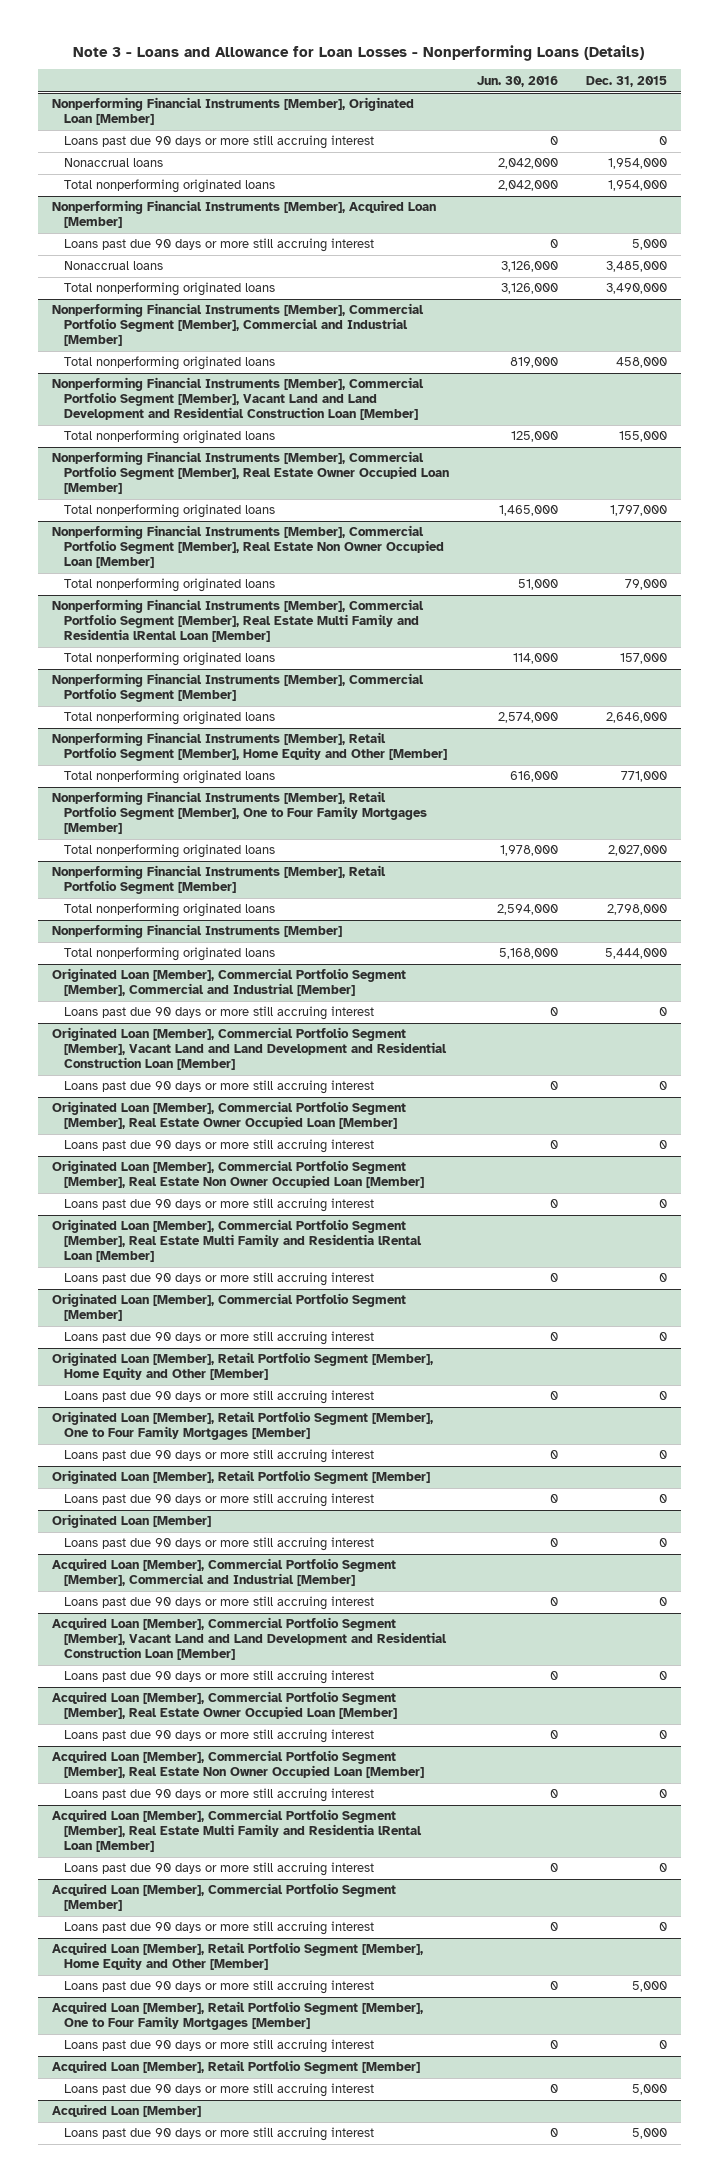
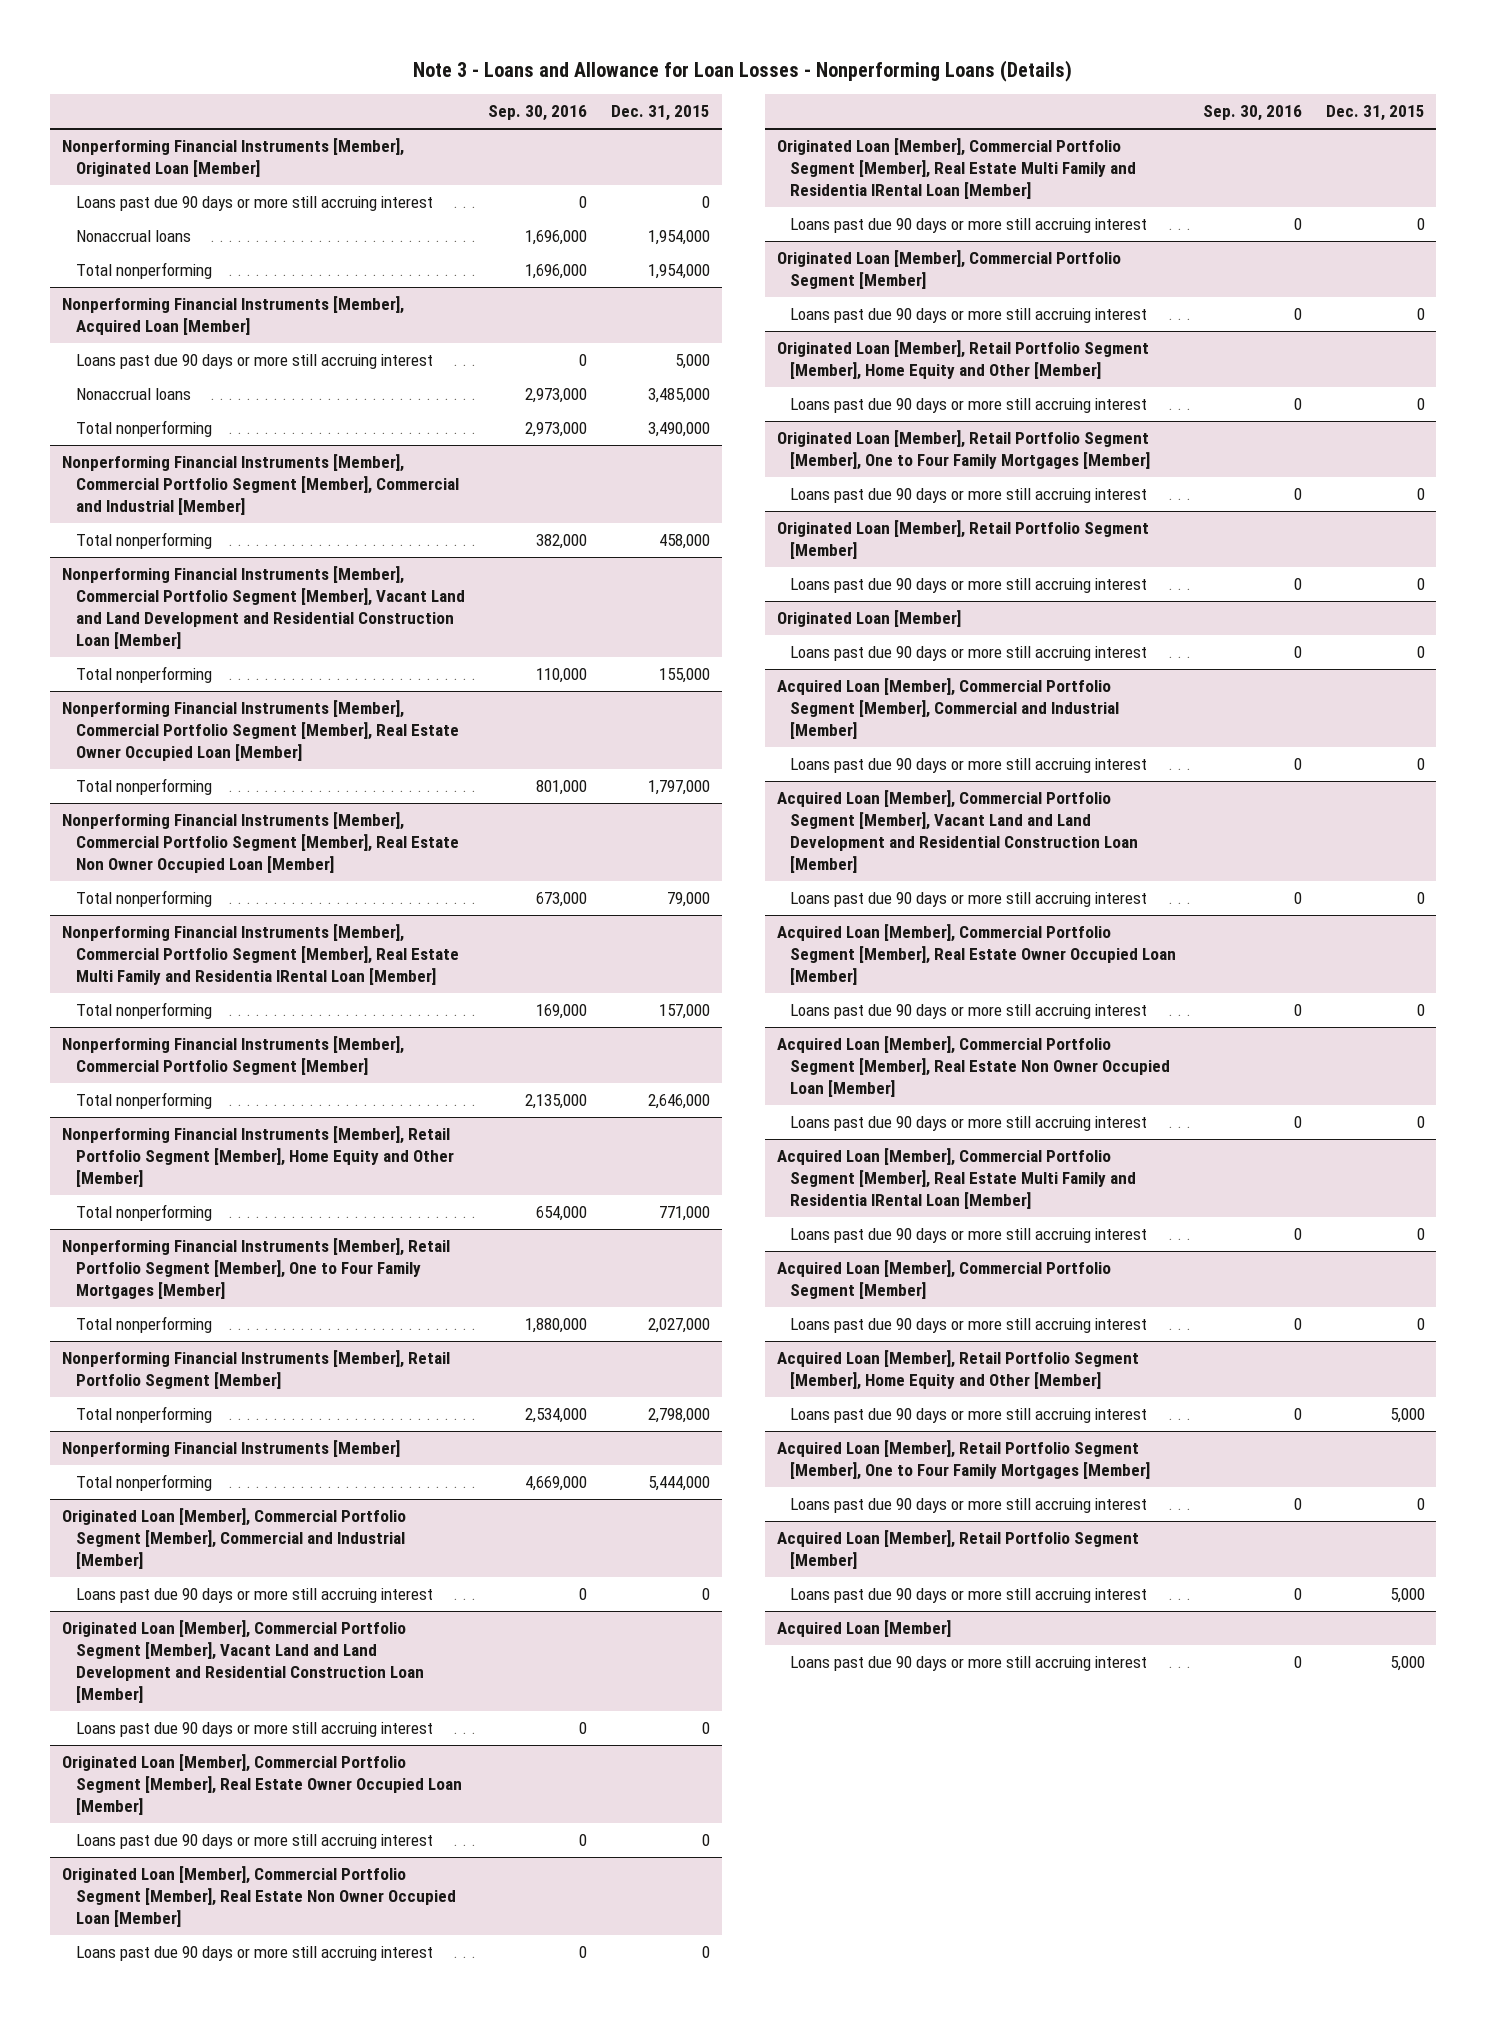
[476,75,558,87] Jun. 30, 2016 -> none
none -> [488,105,588,122] Sep. 30, 2016
[63,179,275,194] Total nonperforming originated loans -> [75,262,212,280] Total nonperforming
[63,282,275,297] Total nonperforming originated loans -> [75,420,212,438] Total nonperforming
[63,356,275,371] Total nonperforming originated loans -> [75,532,212,550] Total nonperforming
[63,430,275,445] Total nonperforming originated loans -> [75,666,212,684] Total nonperforming
[63,504,275,519] Total nonperforming originated loans -> [75,778,212,796] Total nonperforming
[63,578,275,593] Total nonperforming originated loans -> [75,890,212,908] Total nonperforming
[63,652,275,667] Total nonperforming originated loans -> [75,1002,212,1020] Total nonperforming
[63,711,275,726] Total nonperforming originated loans -> [75,1092,212,1110] Total nonperforming
[63,770,275,785] Total nonperforming originated loans -> [75,1204,212,1222] Total nonperforming
[63,844,275,859] Total nonperforming originated loans -> [75,1316,212,1334] Total nonperforming
[63,903,275,918] Total nonperforming originated loans -> [75,1406,212,1424] Total nonperforming
[63,947,275,962] Total nonperforming originated loans -> [75,1474,212,1492] Total nonperforming

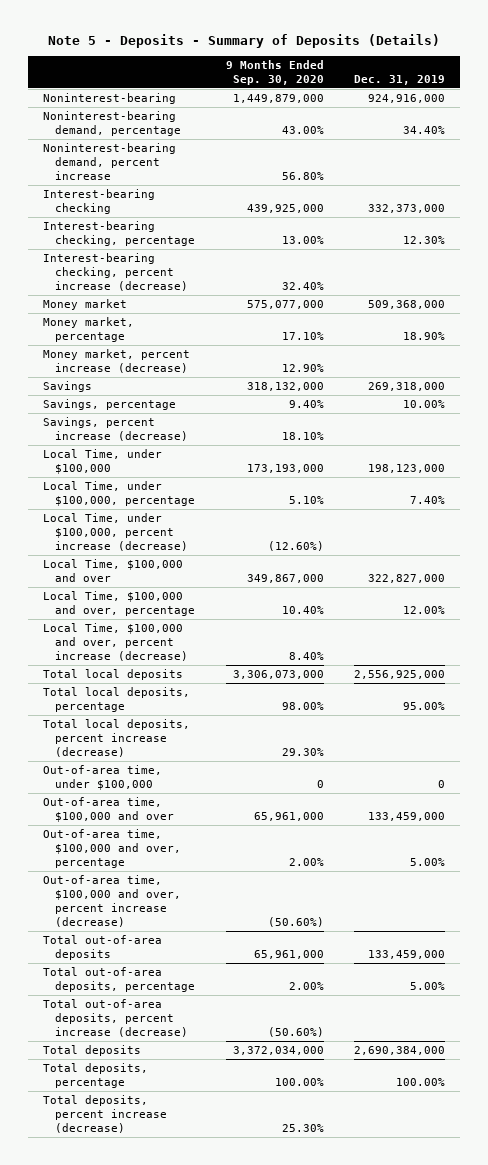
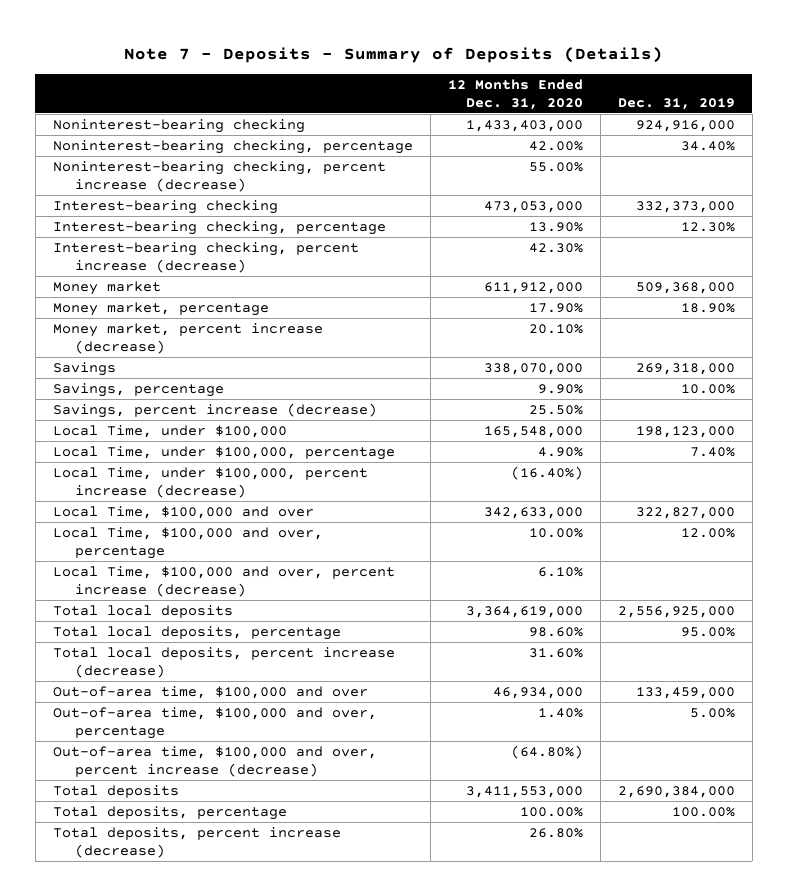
[47,33,440,48] Note 5 - Deposits - Summary of Deposits (Details) -> [123,46,663,63] Note 7 - Deposits - Summary of Deposits (Details)
[225,59,324,85] 9 Months Ended Sep. 30, 2020 -> none
none -> [447,79,583,110] 12 Months Ended Dec. 31, 2020
[42,92,176,104] Noninterest-bearing -> [52,119,305,134] Noninterest-bearing checking
[42,110,182,137] Noninterest-bearing demand, percentage -> [52,140,413,155] Noninterest-bearing checking, percentage
[42,142,176,181] Noninterest-bearing demand, percent increase -> [52,161,386,192] Noninterest-bearing checking, percent increase (decrease)
[42,764,162,791] Out-of-area time, under $100,000 -> none
[42,934,162,961] Total out-of-area deposits -> none
[42,966,196,993] Total out-of-area deposits, percentage -> none
[42,998,189,1038] Total out-of-area deposits, percent increase (decrease) -> none

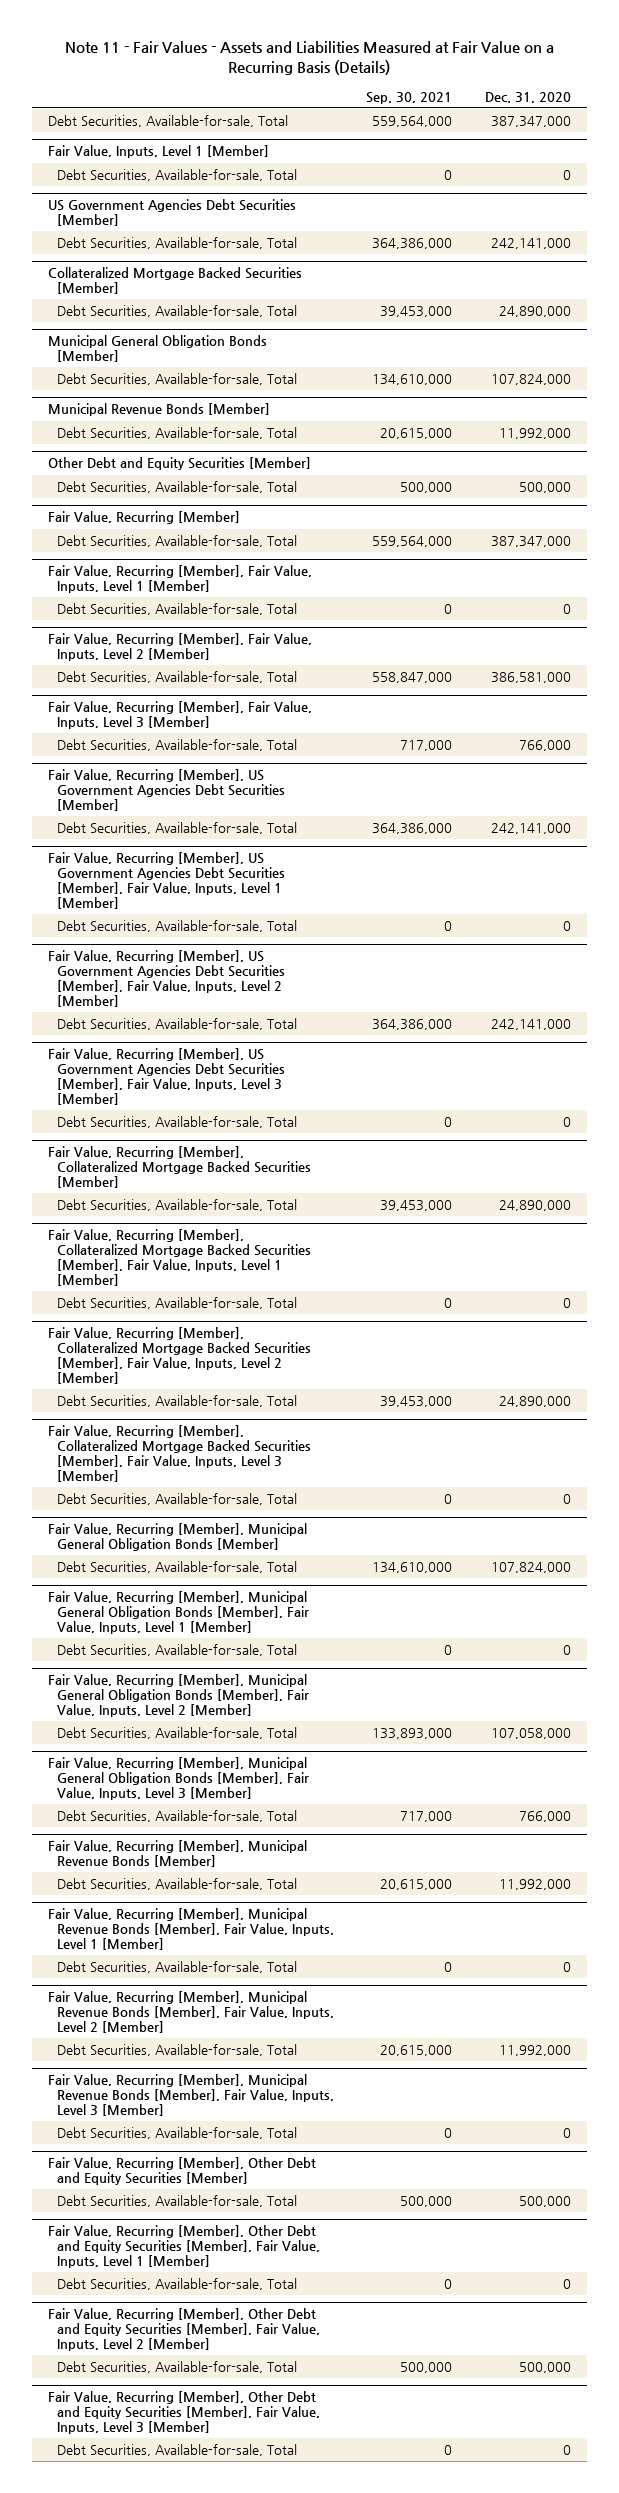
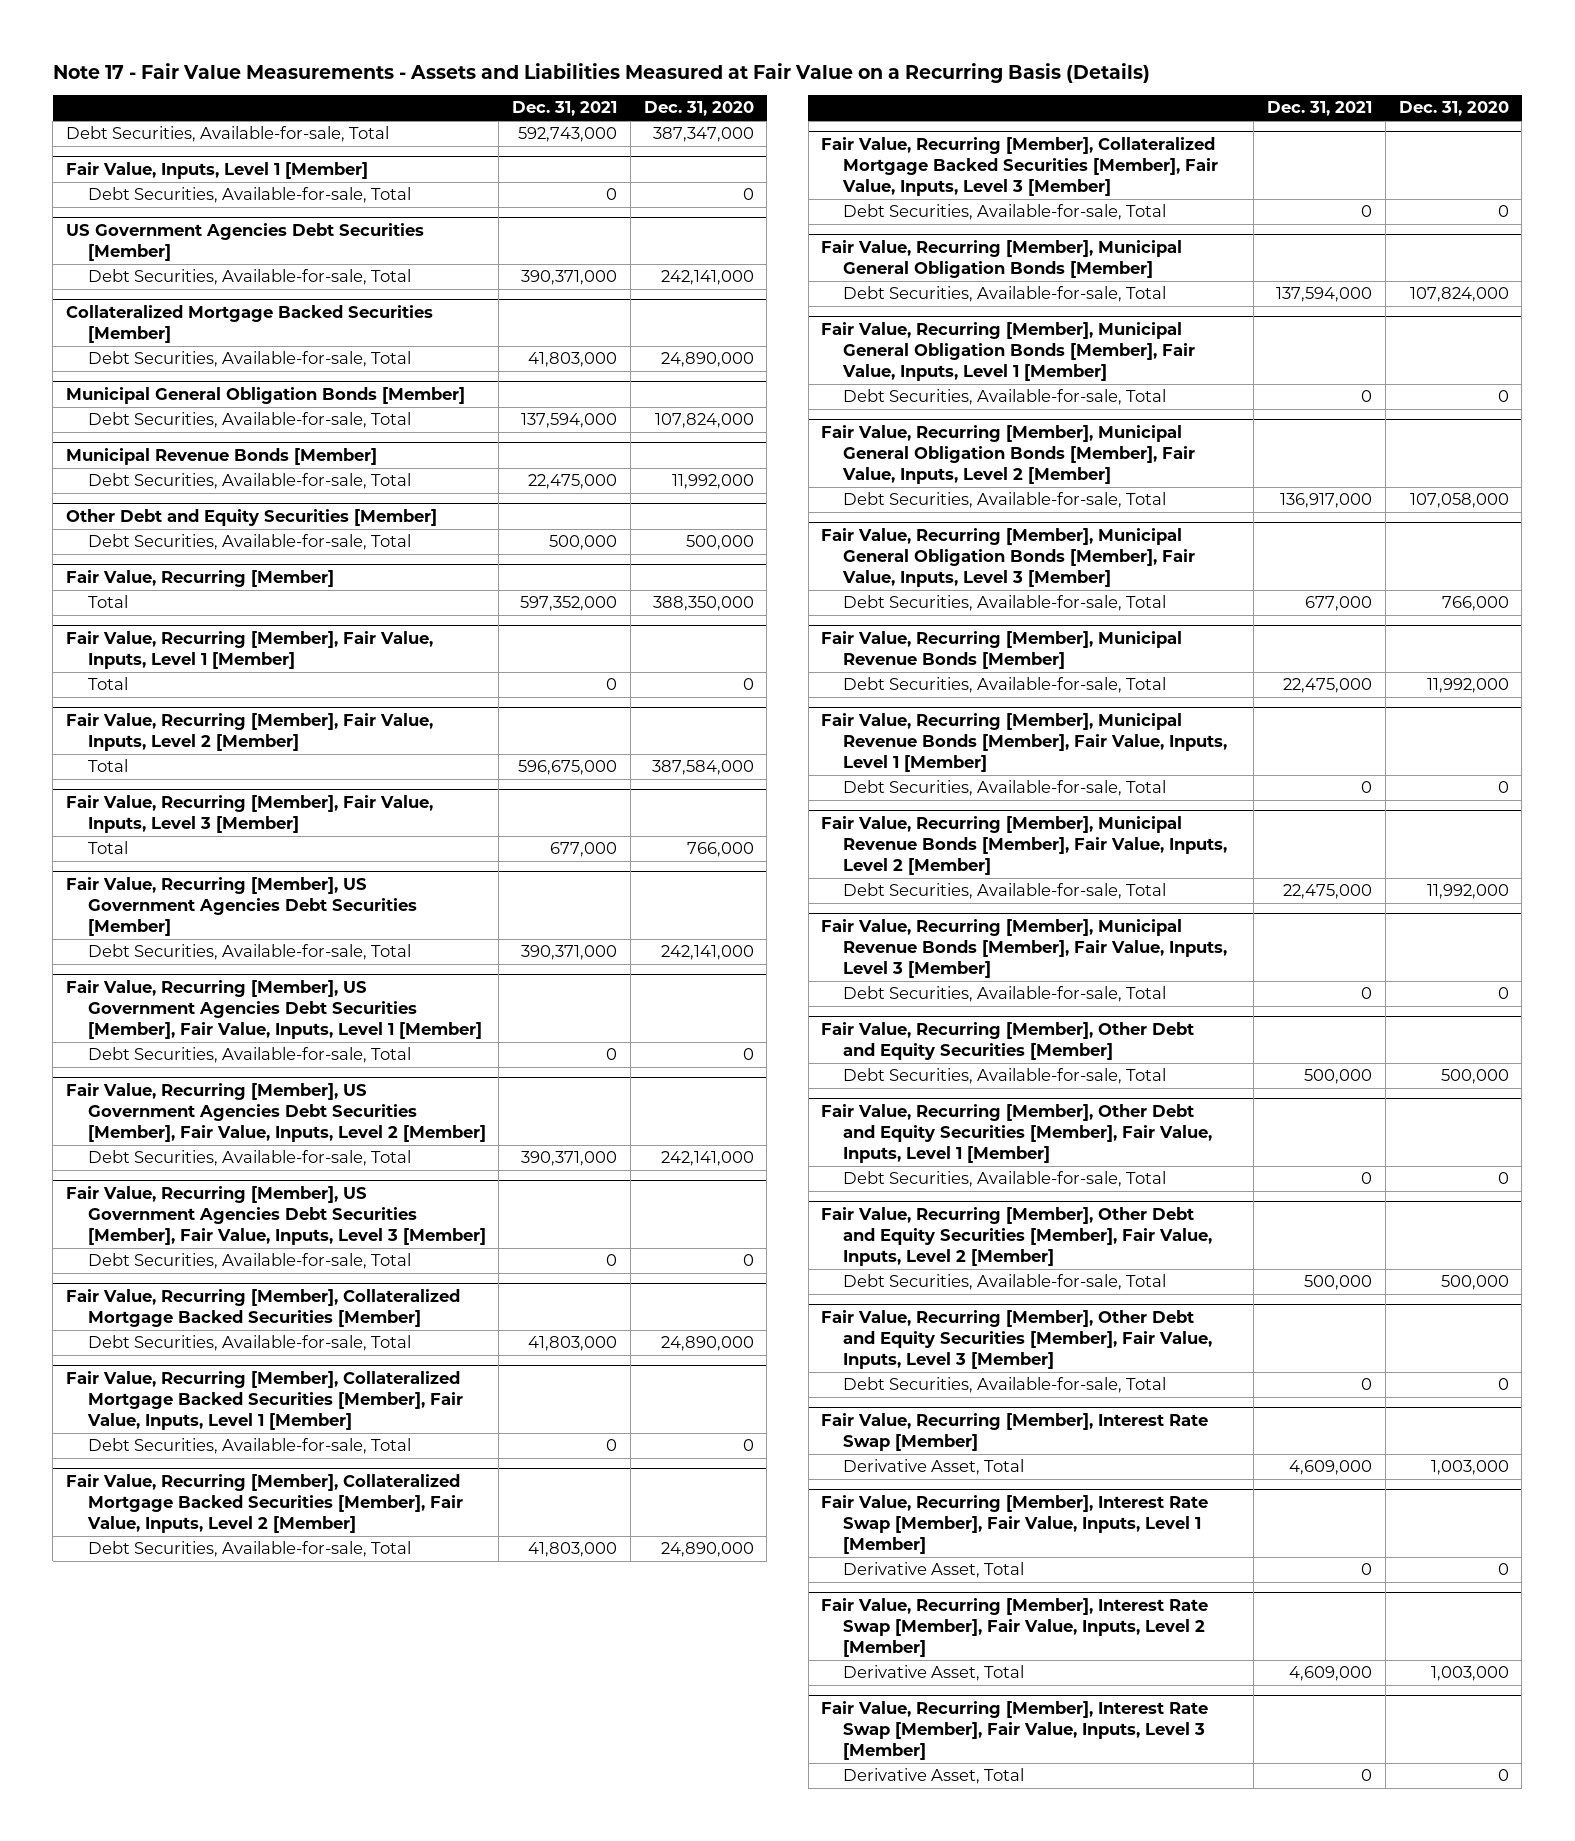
[65,40,555,75] Note 11 - Fair Values - Assets and Liabilities Measured at Fair Value on a Recurring Basis (Details) -> [52,62,1150,83] Note 17 - Fair Value Measurements - Assets and Liabilities Measured at Fair Value on a Recurring Basis (Details)
[366,91,453,104] Sep. 30, 2021 -> none
none -> [512,101,618,117] Dec. 31, 2021
[57,535,298,548] Debt Securities, Available-for-sale, Total -> none
none -> [87,595,128,609] Total
[57,603,298,616] Debt Securities, Available-for-sale, Total -> none
none -> [87,677,128,691] Total
[57,671,298,684] Debt Securities, Available-for-sale, Total -> none
none -> [87,759,128,773] Total
[57,739,298,752] Debt Securities, Available-for-sale, Total -> [87,841,128,855] Total
none -> [821,1412,1209,1451] Fair Value, Recurring [Member], Interest Rate Swap [Member]
none -> [842,1459,1024,1476] Derivative Asset, Total
none -> [821,1494,1209,1554] Fair Value, Recurring [Member], Interest Rate Swap [Member], Fair Value, Inputs, Level 1 [Member]
none -> [842,1562,1024,1579] Derivative Asset, Total
none -> [821,1597,1209,1657] Fair Value, Recurring [Member], Interest Rate Swap [Member], Fair Value, Inputs, Level 2 [Member]
none -> [842,1665,1024,1682] Derivative Asset, Total
none -> [821,1700,1209,1760] Fair Value, Recurring [Member], Interest Rate Swap [Member], Fair Value, Inputs, Level 3 [Member]
none -> [842,1768,1024,1785] Derivative Asset, Total

